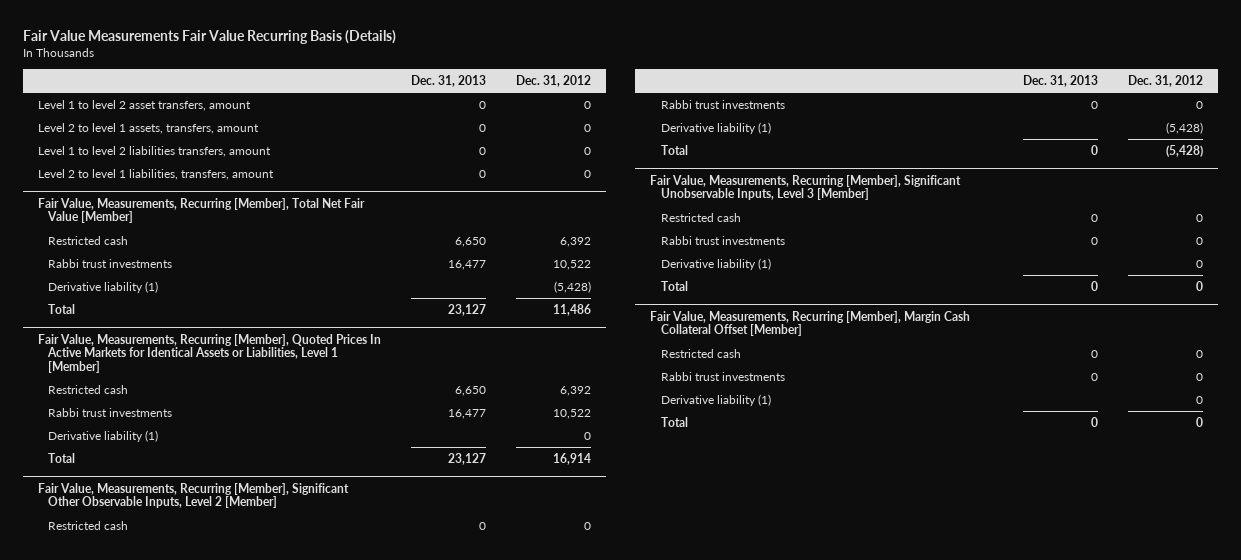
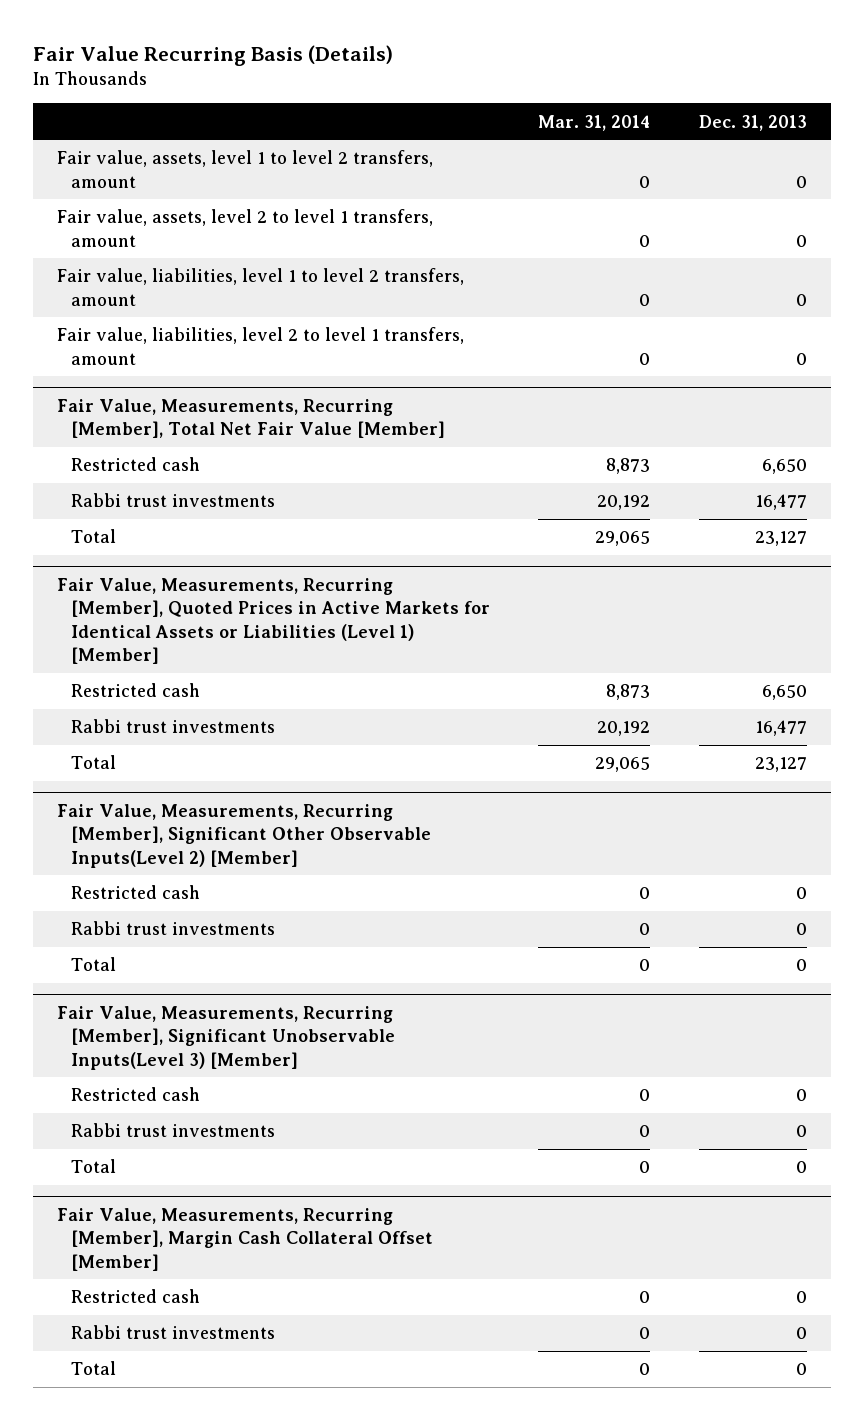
[22,30,396,45] Fair Value Measurements Fair Value Recurring Basis (Details) -> [32,44,393,66] Fair Value Recurring Basis (Details)
[515,75,591,88] Dec. 31, 2012 -> none
none -> [538,114,651,131] Mar. 31, 2014
[37,99,251,111] Level 1 to level 2 asset transfers, amount -> [56,150,433,188] Fair value, assets, level 1 to level 2 transfers, amount
[37,122,259,134] Level 2 to level 1 assets, transfers, amount -> [56,209,433,247] Fair value, assets, level 2 to level 1 transfers, amount
[37,145,271,157] Level 1 to level 2 liabilities transfers, amount -> [56,268,464,306] Fair value, liabilities, level 1 to level 2 transfers, amount
[37,168,274,180] Level 2 to level 1 liabilities, transfers, amount -> [56,327,464,365] Fair value, liabilities, level 2 to level 1 transfers, amount
[48,280,159,293] Derivative liability (1) -> none
[37,333,381,374] Fair Value, Measurements, Recurring [Member], Quoted Prices In Active Markets for Identical Assets or Liabilities, Level 1 [Member] -> [56,577,490,665] Fair Value, Measurements, Recurring [Member], Quoted Prices in Active Markets for Identical Assets or Liabilities (Level 1) [Member]
[48,429,159,442] Derivative liability (1) -> none
[37,482,349,509] Fair Value, Measurements, Recurring [Member], Significant Other Observable Inputs, Level 2 [Member] -> [56,803,431,868] Fair Value, Measurements, Recurring [Member], Significant Other Observable Inputs(Level 2) [Member]
[660,121,771,134] Derivative liability (1) -> none
[650,174,962,201] Fair Value, Measurements, Recurring [Member], Significant Unobservable Inputs, Level 3 [Member] -> [56,1005,395,1070] Fair Value, Measurements, Recurring [Member], Significant Unobservable Inputs(Level 3) [Member]
[660,257,771,270] Derivative liability (1) -> none
[660,393,771,406] Derivative liability (1) -> none

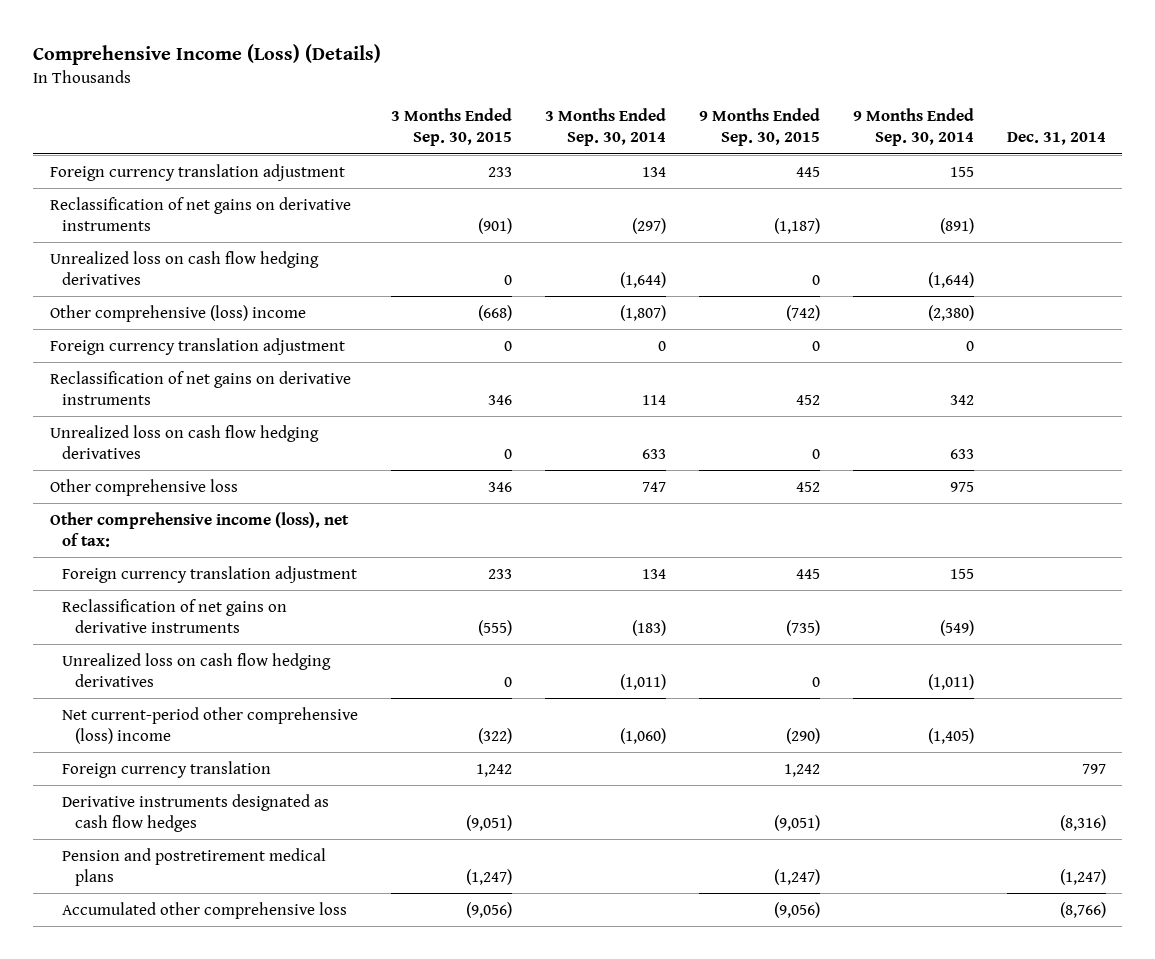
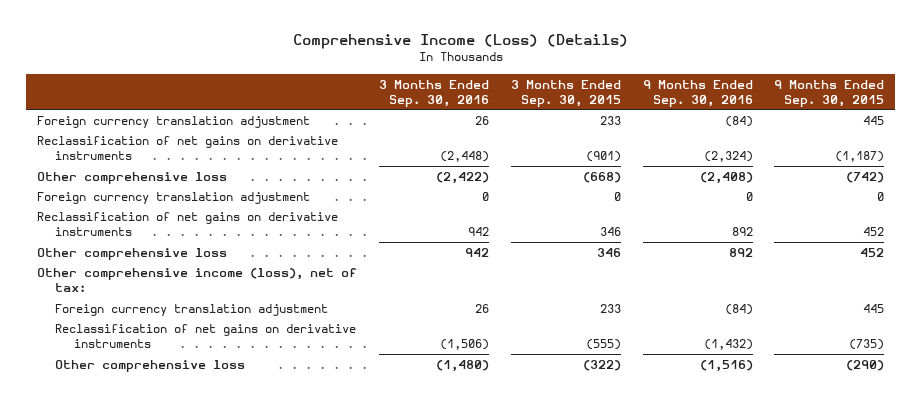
[545,108,667,147] 3 Months Ended Sep. 30, 2014 -> none
[852,108,974,147] 9 Months Ended Sep. 30, 2014 -> none
[1006,132,1106,146] Dec. 31, 2014 -> none
none -> [378,79,489,107] 3 Months Ended Sep. 30, 2016
none -> [642,79,753,107] 9 Months Ended Sep. 30, 2016
[49,250,319,285] Unrealized loss on cash flow hedging derivatives -> none
[49,304,306,322] Other comprehensive (loss) income -> [36,171,227,184] Other comprehensive loss
[49,424,319,459] Unrealized loss on cash flow hedging derivatives -> none
[62,652,332,687] Unrealized loss on cash flow hedging derivatives -> none
[62,760,272,778] Foreign currency translation -> none
[62,793,330,832] Derivative instruments designated as cash flow hedges -> none
[62,847,327,886] Pension and postretirement medical plans -> none
[62,901,348,919] Accumulated other comprehensive loss -> none
[62,706,359,744] Net current-period other comprehensive (loss) income -> [55,359,246,372] Other comprehensive loss

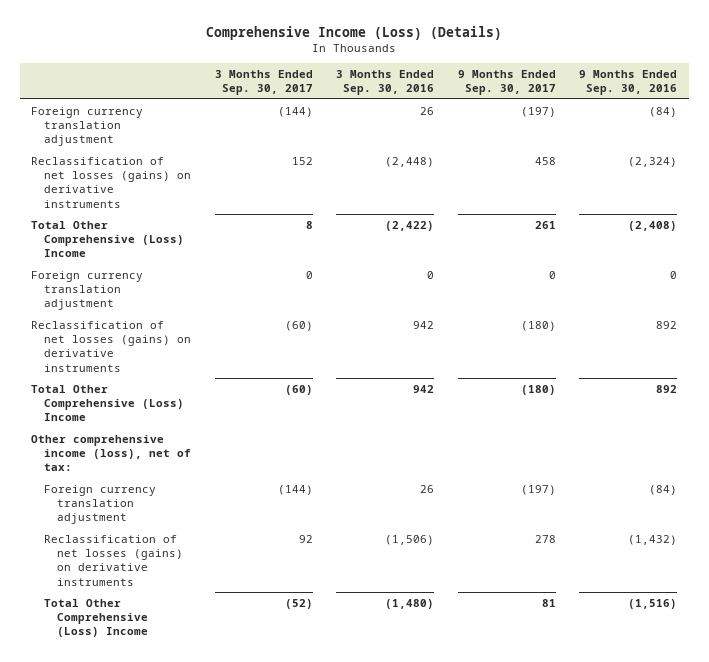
[510,79,621,107] 3 Months Ended Sep. 30, 2015 -> none
[774,79,885,107] 9 Months Ended Sep. 30, 2015 -> none
none -> [214,69,313,96] 3 Months Ended Sep. 30, 2017
none -> [457,69,556,96] 9 Months Ended Sep. 30, 2017
[36,135,338,160] Reclassification of net gains on derivative instruments -> [31,156,192,208] Reclassification of net losses (gains) on derivative instruments
[36,171,227,184] Other comprehensive loss -> [31,220,185,258] Total Other Comprehensive (Loss) Income
[36,211,338,236] Reclassification of net gains on derivative instruments -> [31,320,192,372] Reclassification of net losses (gains) on derivative instruments
[36,247,227,260] Other comprehensive loss -> [31,384,185,422] Total Other Comprehensive (Loss) Income
[55,323,357,348] Reclassification of net gains on derivative instruments -> [44,534,184,586] Reclassification of net losses (gains) on derivative instruments
[55,359,246,372] Other comprehensive loss -> [44,598,149,638] Total Other Comprehensive (Loss) Income

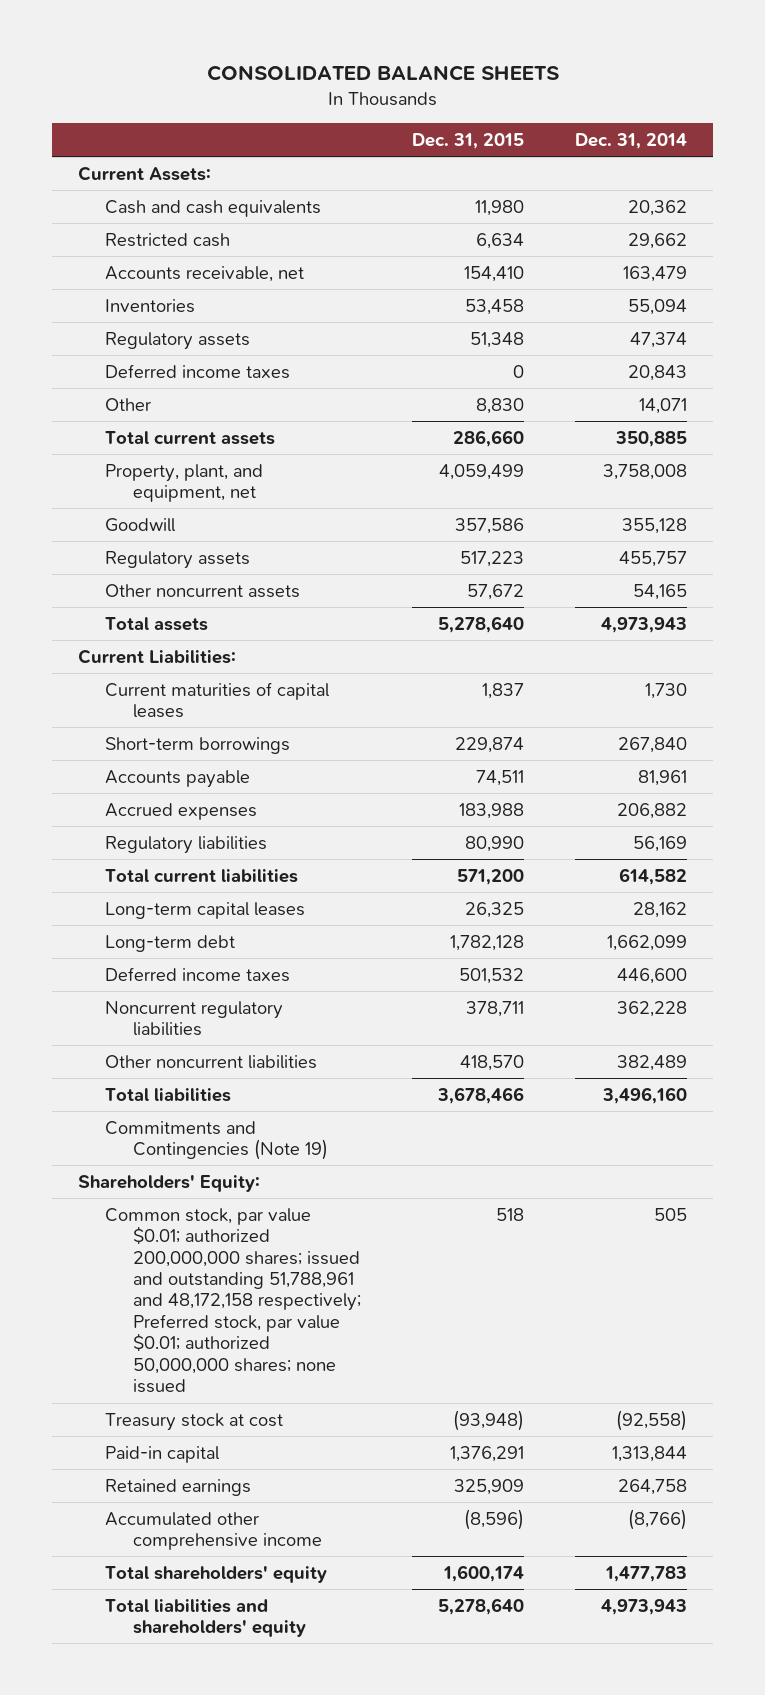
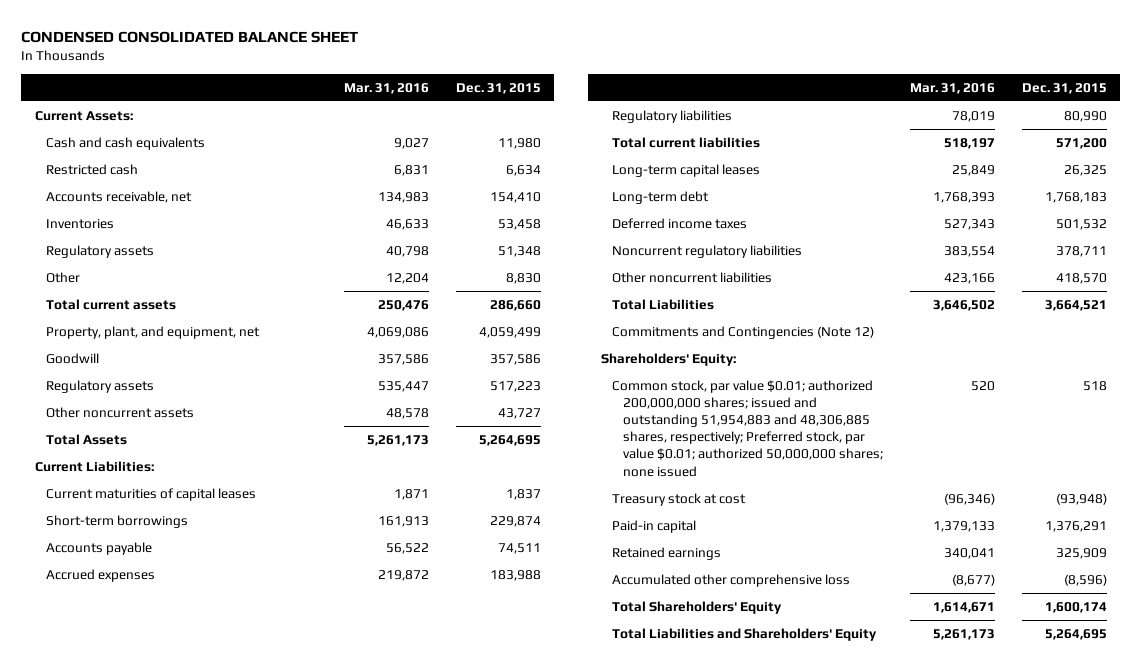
[206,65,559,82] CONSOLIDATED BALANCE SHEETS -> [21,31,359,44] CONDENSED CONSOLIDATED BALANCE SHEET
[575,132,688,149] Dec. 31, 2014 -> none
none -> [343,82,429,94] Mar. 31, 2016
[105,363,291,379] Deferred income taxes -> none
[466,583,524,600] 57,672 -> [497,407,541,419] 43,727
[105,616,209,631] Total assets -> [45,433,127,445] Total Assets
[437,615,524,633] 5,278,640 -> [478,434,541,446] 5,264,695
[449,934,524,951] 1,782,128 -> [1044,191,1107,203] 1,768,183
[105,1087,232,1102] Total liabilities -> [612,298,715,310] Total Liabilities
[436,1086,524,1104] 3,678,466 -> [1044,299,1107,311] 3,664,521
[105,1120,328,1161] Commitments and Contingencies (Note 19) -> [612,325,875,339] Commitments and Contingencies (Note 12)
[105,1207,361,1394] Common stock, par value $0.01; authorized 200,000,000 shares; issued and outstanding 51,788,961 and 48,172,158 respectively; Preferred stock, par value $0.01; authorized 50,000,000 shares; none issued -> [612,379,884,477] Common stock, par value $0.01; authorized 200,000,000 shares; issued and outstanding 51,954,883 and 48,306,885 shares, respectively; Preferred stock, par value $0.01; authorized 50,000,000 shares; none issued
[105,1511,322,1551] Accumulated other comprehensive income -> [612,573,851,587] Accumulated other comprehensive loss
[105,1565,328,1583] Total shareholders' equity -> [612,600,783,614] Total Shareholders' Equity
[105,1598,306,1638] Total liabilities and shareholders' equity -> [612,627,878,641] Total Liabilities and Shareholders' Equity
[437,1597,524,1615] 5,278,640 -> [1044,628,1107,640] 5,264,695

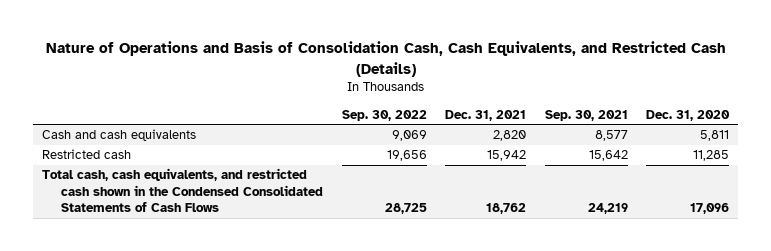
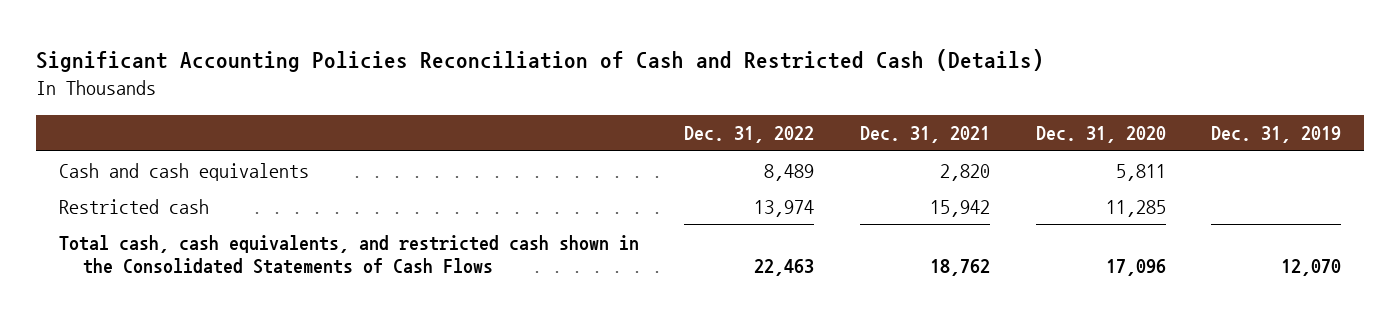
[45,41,726,77] Nature of Operations and Basis of Consolidation Cash, Cash Equivalents, and Restricted Cash (Details) -> [35,49,1044,73] Significant Accounting Policies Reconciliation of Cash and Restricted Cash (Details)
[341,109,427,121] Sep. 30, 2022 -> none
[544,109,628,121] Sep. 30, 2021 -> none
none -> [684,126,815,144] Dec. 31, 2022
none -> [1211,126,1342,144] Dec. 31, 2019
[42,168,324,213] Total cash, cash equivalents, and restricted cash shown in the Condensed Consolidated Statements of Cash Flows -> [58,234,639,275] Total cash, cash equivalents, and restricted cash shown in the Consolidated Statements of Cash Flows

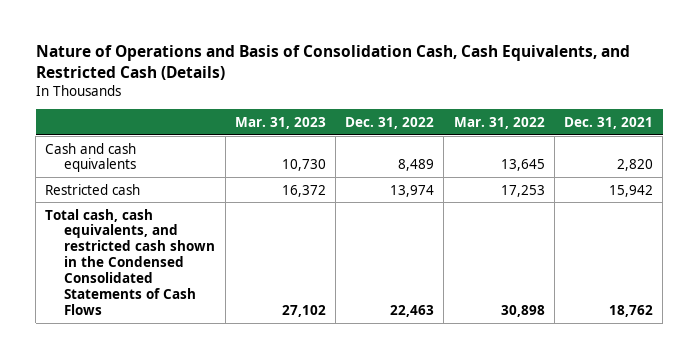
[35,49,1044,73] Significant Accounting Policies Reconciliation of Cash and Restricted Cash (Details) -> [35,44,630,80] Nature of Operations and Basis of Consolidation Cash, Cash Equivalents, and Restricted Cash (Details)
[1035,126,1166,144] Dec. 31, 2020 -> none
[1211,126,1342,144] Dec. 31, 2019 -> none
none -> [234,116,326,129] Mar. 31, 2023
none -> [453,116,545,129] Mar. 31, 2022
[58,234,639,275] Total cash, cash equivalents, and restricted cash shown in the Consolidated Statements of Cash Flows -> [45,208,216,316] Total cash, cash equivalents, and restricted cash shown in the Condensed Consolidated Statements of Cash Flows

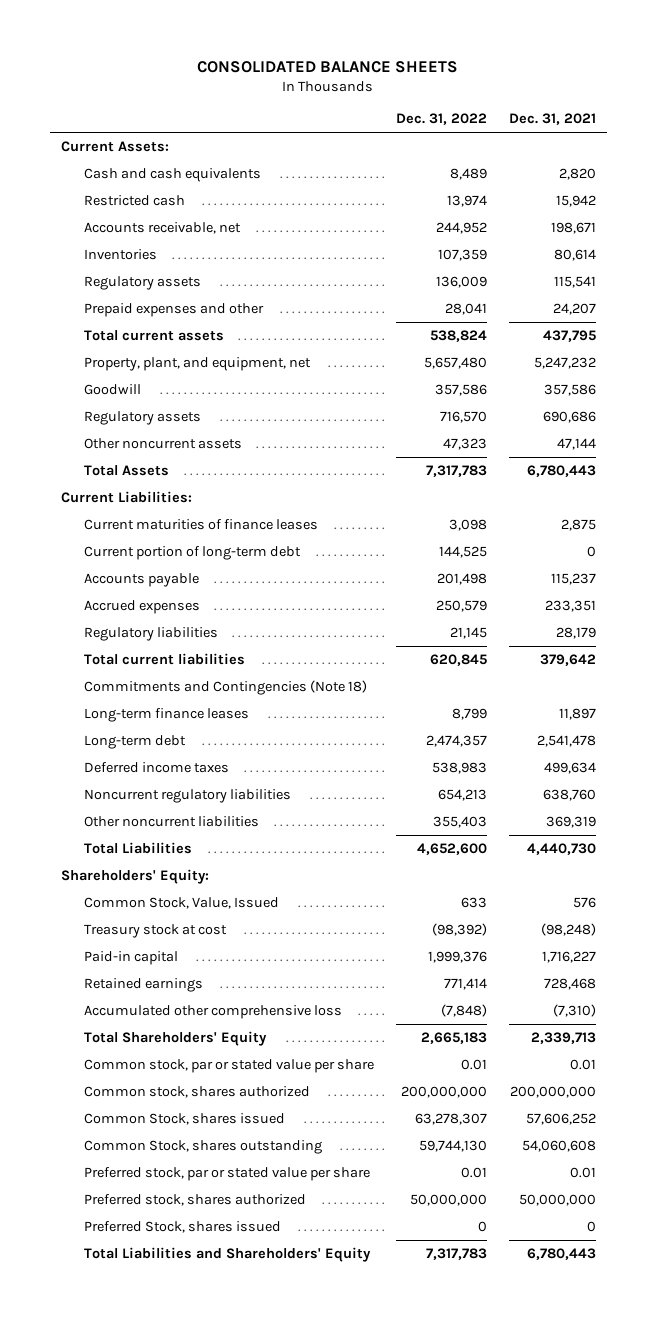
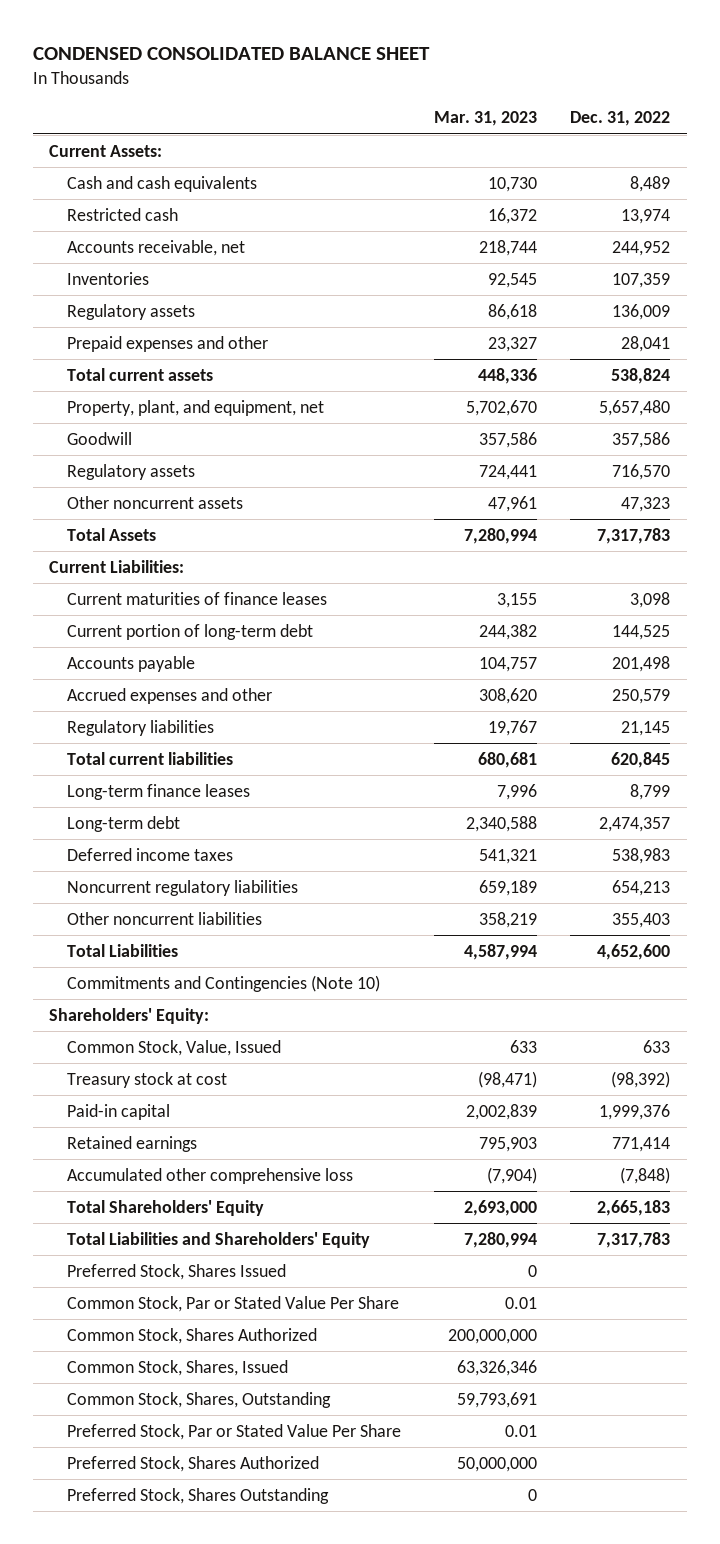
[197,60,459,73] CONSOLIDATED BALANCE SHEETS -> [32,47,430,61] CONDENSED CONSOLIDATED BALANCE SHEET
[508,113,596,126] Dec. 31, 2021 -> none
none -> [433,111,537,127] Mar. 31, 2023
[83,599,200,614] Accrued expenses -> [66,687,272,704] Accrued expenses and other
[83,679,367,695] Commitments and Contingencies (Note 18) -> none
none -> [66,974,380,992] Commitments and Contingencies (Note 10)
[83,1058,374,1073] Common stock, par or stated value per share -> none
[83,1085,310,1098] Common stock, shares authorized -> none
[83,1112,285,1125] Common Stock, shares issued -> none
[83,1139,322,1154] Common Stock, shares outstanding -> none
[83,1166,370,1181] Preferred stock, par or stated value per share -> none
[83,1193,306,1206] Preferred stock, shares authorized -> none
[83,1220,281,1233] Preferred Stock, shares issued -> none
none -> [66,1263,286,1280] Preferred Stock, Shares Issued
none -> [66,1295,399,1312] Common Stock, Par or Stated Value Per Share
none -> [66,1327,317,1344] Common Stock, Shares Authorized
none -> [66,1359,288,1376] Common Stock, Shares, Issued
none -> [66,1391,331,1408] Common Stock, Shares, Outstanding
none -> [66,1423,401,1440] Preferred Stock, Par or Stated Value Per Share
none -> [66,1455,319,1472] Preferred Stock, Shares Authorized
none -> [66,1487,329,1504] Preferred Stock, Shares Outstanding

